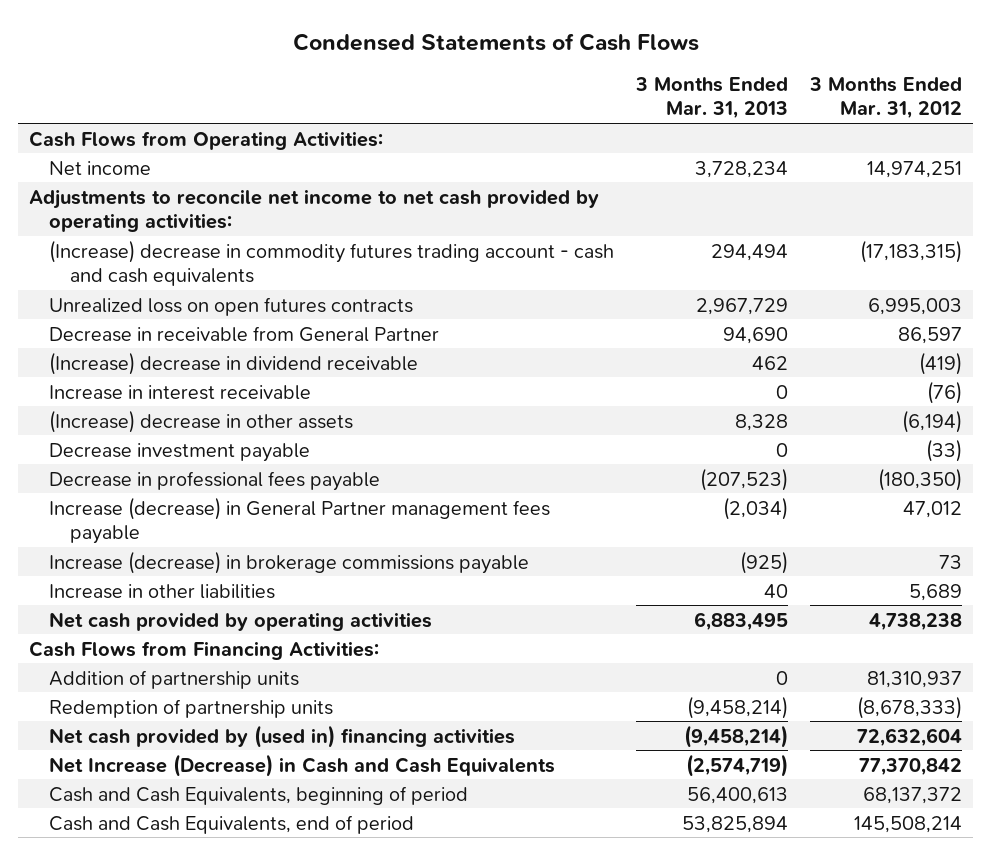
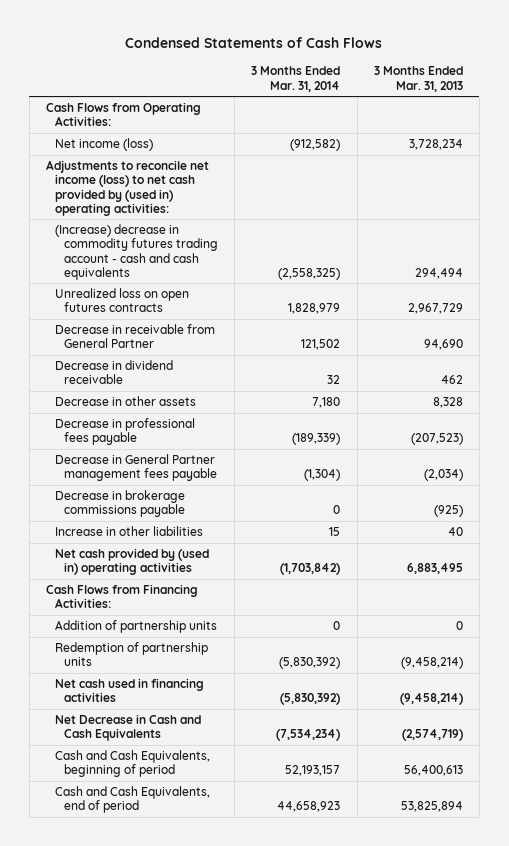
[809,77,963,120] 3 Months Ended Mar. 31, 2012 -> none
none -> [251,66,341,92] 3 Months Ended Mar. 31, 2014
[49,160,152,175] Net income -> [55,138,154,152] Net income (loss)
[29,188,600,232] Adjustments to reconcile net income to net cash provided by operating activities: -> [45,160,209,216] Adjustments to reconcile net income (loss) to net cash provided by (used in) operating activities:
[49,384,312,400] Increase in interest receivable -> none
[49,442,311,462] Decrease investment payable -> none
[49,351,419,375] (Increase) decrease in dividend receivable -> [55,360,174,385] Decrease in dividend receivable
[49,409,354,433] (Increase) decrease in other assets -> [55,396,197,407] Decrease in other assets
[49,496,551,544] Increase (decrease) in General Partner management fees payable -> [55,454,218,482] Decrease in General Partner management fees payable
[49,550,530,574] Increase (decrease) in brokerage commissions payable -> [55,490,186,518] Decrease in brokerage commissions payable
[49,611,433,631] Net cash provided by operating activities -> [55,548,210,576] Net cash provided by (used in) operating activities
[49,724,516,748] Net cash provided by (used in) financing activities -> [55,678,205,703] Net cash used in financing activities
[49,753,556,777] Net Increase (Decrease) in Cash and Cash Equivalents -> [55,714,202,742] Net Decrease in Cash and Cash Equivalents

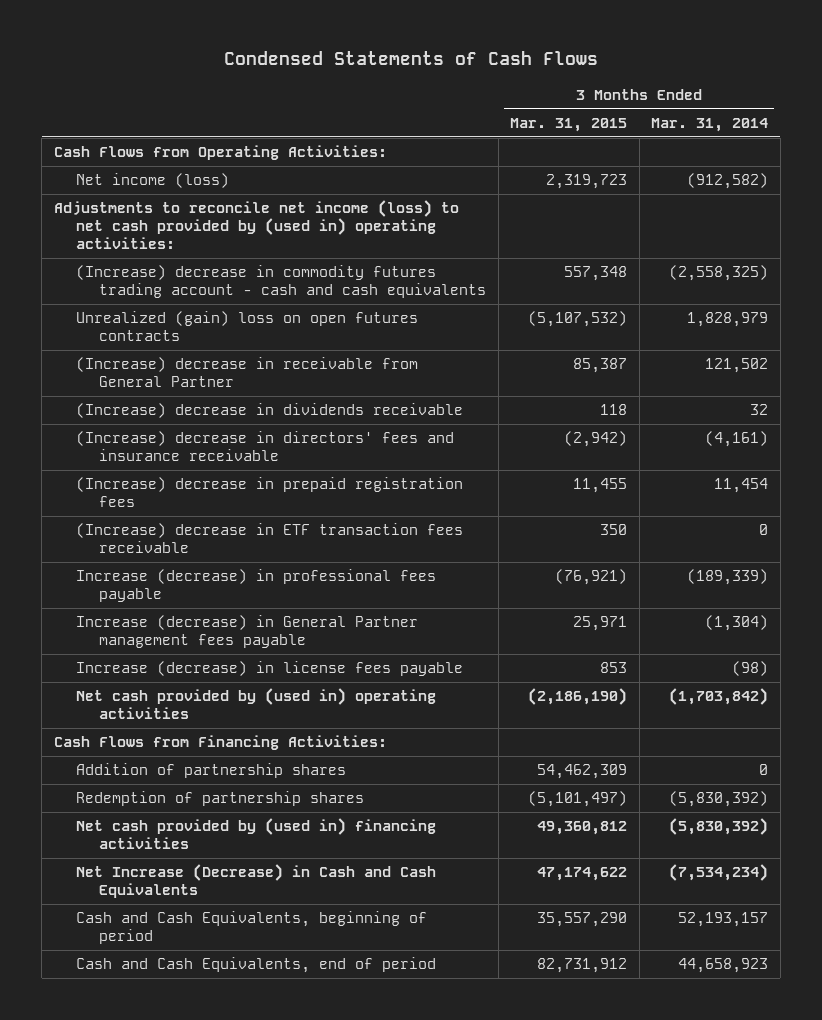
[373,66,463,92] 3 Months Ended Mar. 31, 2013 -> none
none -> [510,118,628,133] Mar. 31, 2015
[55,396,197,407] Decrease in other assets -> none
[55,490,186,518] Decrease in brokerage commissions payable -> none
[55,526,204,537] Increase in other liabilities -> none
[55,288,190,313] Unrealized loss on open futures contracts -> [76,311,419,342] Unrealized (gain) loss on open futures contracts
[55,324,216,349] Decrease in receivable from General Partner -> [76,357,419,388] (Increase) decrease in receivable from General Partner
[55,360,174,385] Decrease in dividend receivable -> [76,403,464,419] (Increase) decrease in dividends receivable
none -> [76,431,455,462] (Increase) decrease in directors' fees and insurance receivable
none -> [76,477,464,508] (Increase) decrease in prepaid registration fees
none -> [76,523,464,554] (Increase) decrease in ETF transaction fees receivable
[55,418,196,446] Decrease in professional fees payable -> [76,569,437,603] Increase (decrease) in professional fees payable
[55,454,218,482] Decrease in General Partner management fees payable -> [76,615,419,649] Increase (decrease) in General Partner management fees payable
none -> [76,661,464,677] Increase (decrease) in license fees payable
[55,620,218,634] Addition of partnership units -> [76,763,347,779] Addition of partnership shares
[55,642,209,667] Redemption of partnership units -> [76,791,365,807] Redemption of partnership shares
[55,678,205,703] Net cash used in financing activities -> [76,818,437,850] Net cash provided by (used in) financing activities
[55,714,202,742] Net Decrease in Cash and Cash Equivalents -> [76,864,437,899] Net Increase (Decrease) in Cash and Cash Equivalents

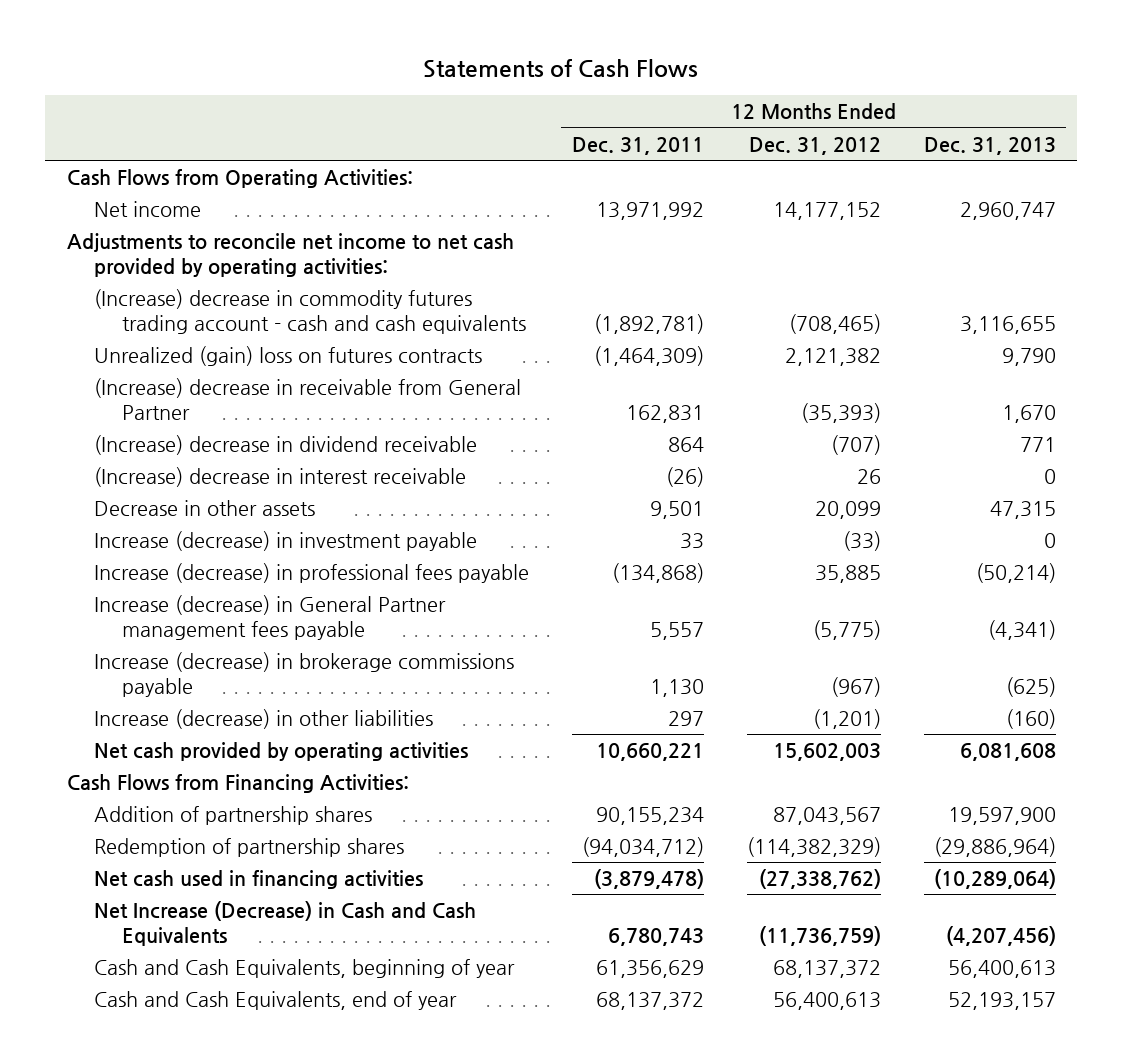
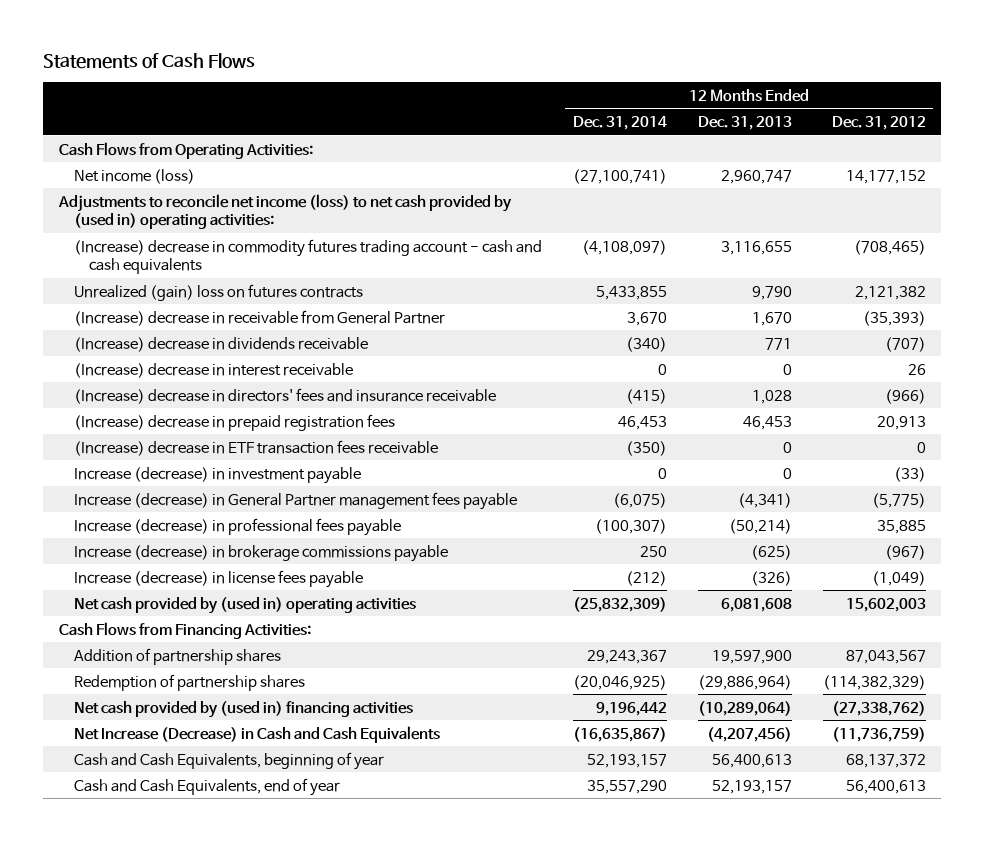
[572,136,705,155] Dec. 31, 2011 -> none
none -> [572,115,667,130] Dec. 31, 2014
[94,201,202,218] Net income -> [74,168,196,184] Net income (loss)
[66,233,514,277] Adjustments to reconcile net income to net cash provided by operating activities: -> [57,193,512,230] Adjustments to reconcile net income (loss) to net cash provided by (used in) operating activities:
[94,435,478,456] (Increase) decrease in dividend receivable -> [74,336,369,352] (Increase) decrease in dividends receivable
[94,500,316,517] Decrease in other assets -> none
none -> [74,387,497,404] (Increase) decrease in directors' fees and insurance receivable
none -> [74,413,396,431] (Increase) decrease in prepaid registration fees
none -> [74,439,439,456] (Increase) decrease in ETF transaction fees receivable
[94,563,530,584] Increase (decrease) in professional fees payable -> [74,517,402,536] Increase (decrease) in professional fees payable
[94,709,434,730] Increase (decrease) in other liabilities -> none
none -> [74,569,364,588] Increase (decrease) in license fees payable
[94,742,469,762] Net cash provided by operating activities -> [74,596,417,614] Net cash provided by (used in) operating activities
[94,870,424,890] Net cash used in financing activities -> [74,700,414,718] Net cash provided by (used in) financing activities

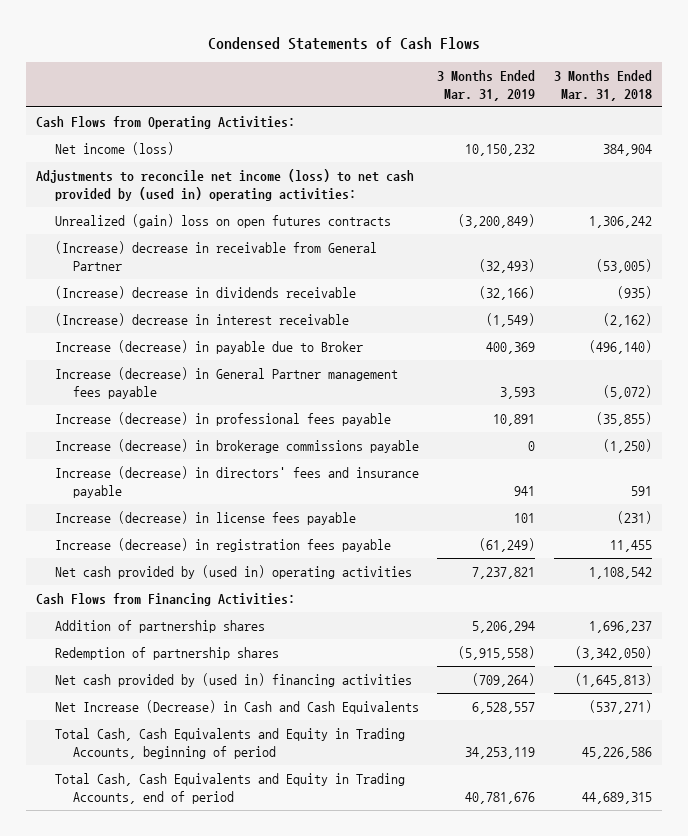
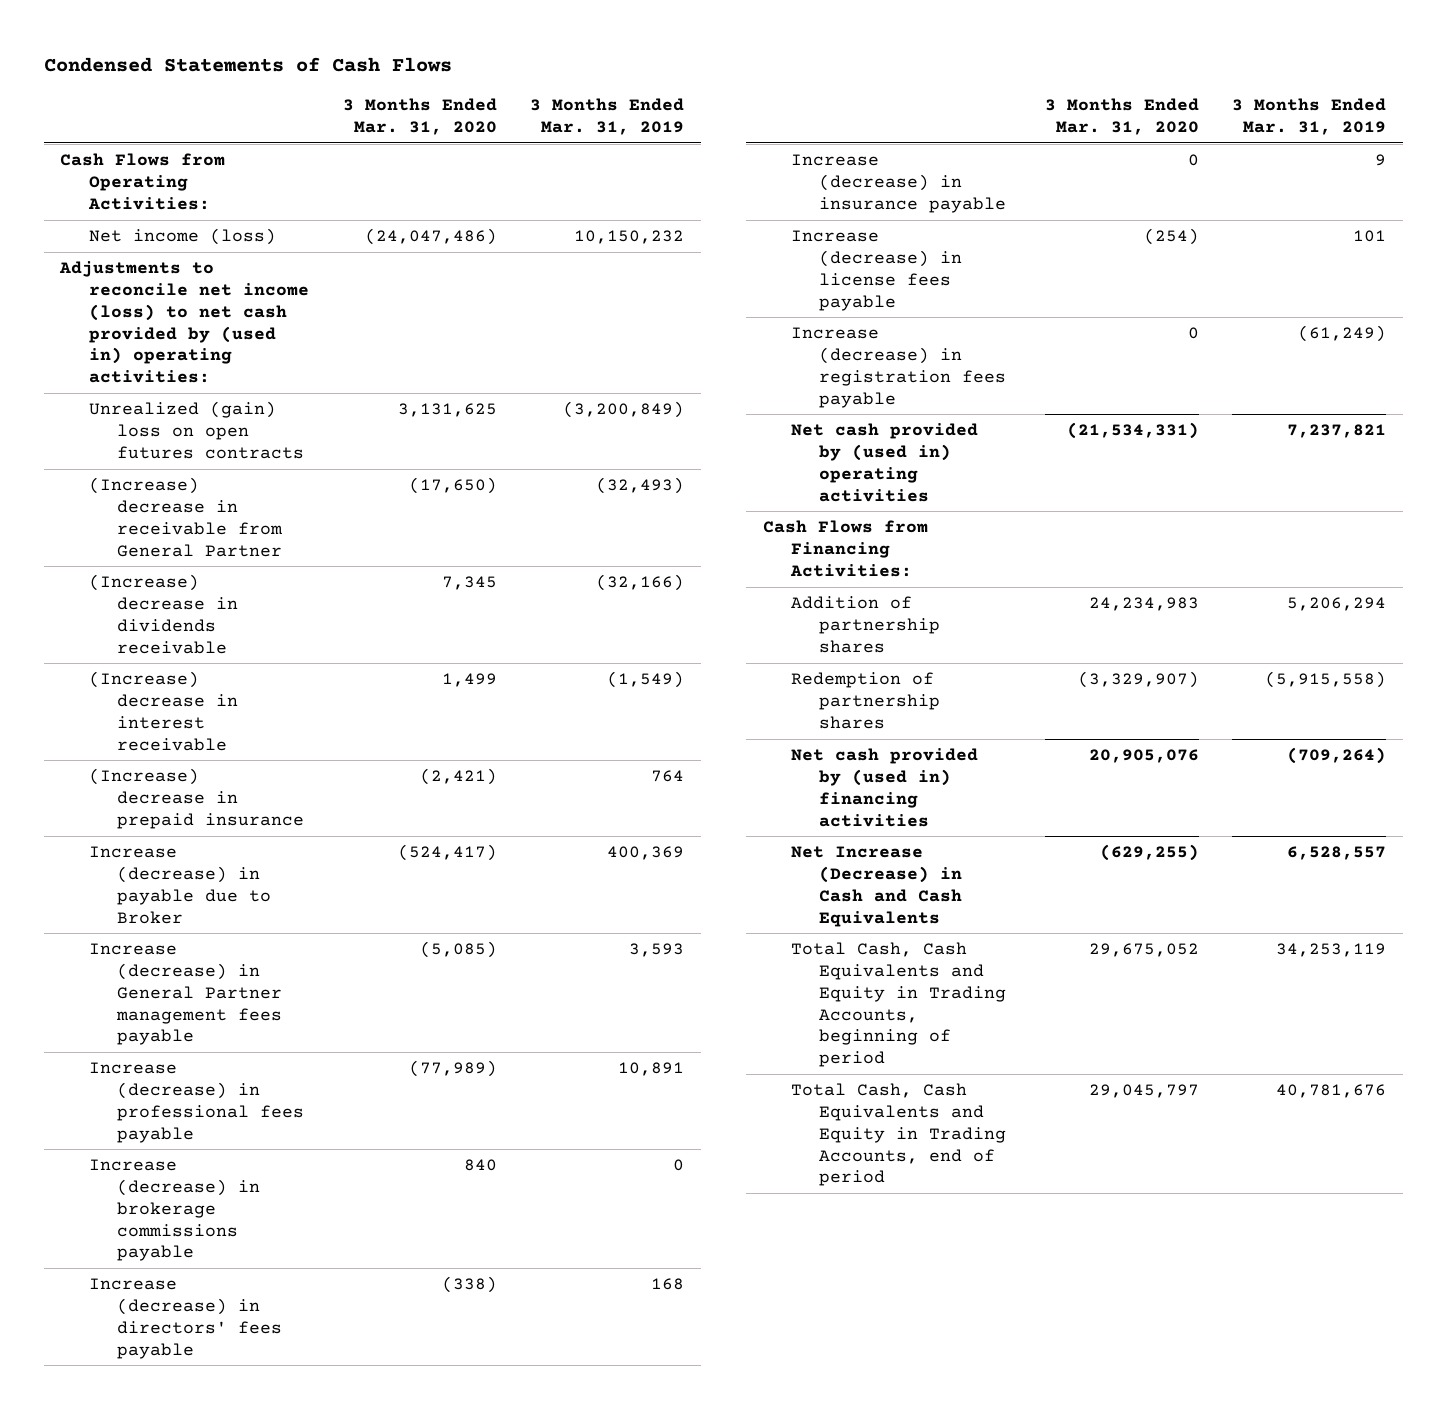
[554,70,653,101] 3 Months Ended Mar. 31, 2018 -> none
none -> [342,98,497,136] 3 Months Ended Mar. 31, 2020
none -> [88,768,305,829] (Increase) decrease in prepaid insurance
[54,466,419,498] Increase (decrease) in directors' fees and insurance payable -> [88,1278,283,1359] Increase (decrease) in directors' fees payable
[514,485,536,496] 941 -> [651,1278,685,1291] 168
none -> [790,154,1007,213] Increase (decrease) in insurance payable

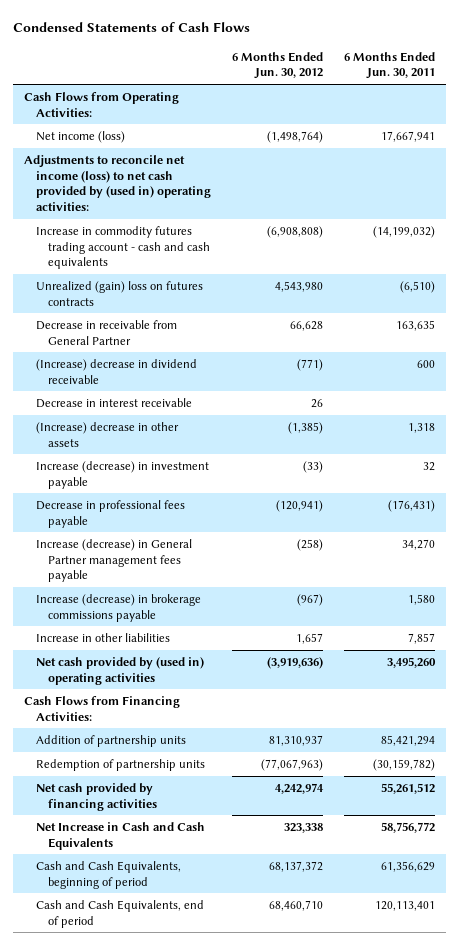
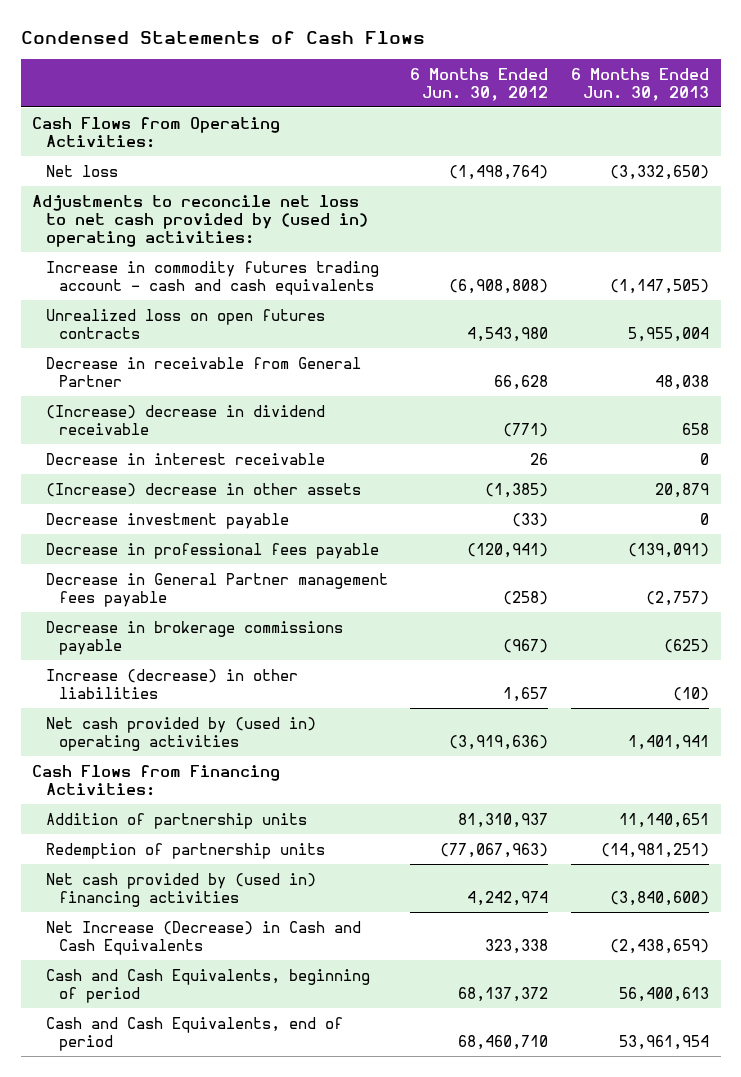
[344,51,436,80] 6 Months Ended Jun. 30, 2011 -> none
none -> [571,67,710,101] 6 Months Ended Jun. 30, 2013
[35,130,125,143] Net income (loss) -> [45,164,118,177] Net loss
[23,154,211,212] Adjustments to reconcile net income (loss) to net cash provided by (used in) operating activities: -> [32,194,368,247] Adjustments to reconcile net loss to net cash provided by (used in) operating activities:
[35,280,203,306] Unrealized (gain) loss on futures contracts -> [45,308,325,339] Unrealized loss on open futures contracts
[35,460,209,489] Increase (decrease) in investment payable -> [45,512,289,529] Decrease investment payable
[35,538,192,583] Increase (decrease) in General Partner management fees payable -> [45,572,388,607] Decrease in General Partner management fees payable
[35,593,201,622] Increase (decrease) in brokerage commissions payable -> [45,620,343,655] Decrease in brokerage commissions payable
[35,632,170,642] Increase in other liabilities -> [45,668,298,699] Increase (decrease) in other liabilities
[35,782,158,811] Net cash provided by financing activities -> [45,872,316,907] Net cash provided by (used in) financing activities
[35,821,205,850] Net Increase in Cash and Cash Equivalents -> [45,920,361,955] Net Increase (Decrease) in Cash and Cash Equivalents

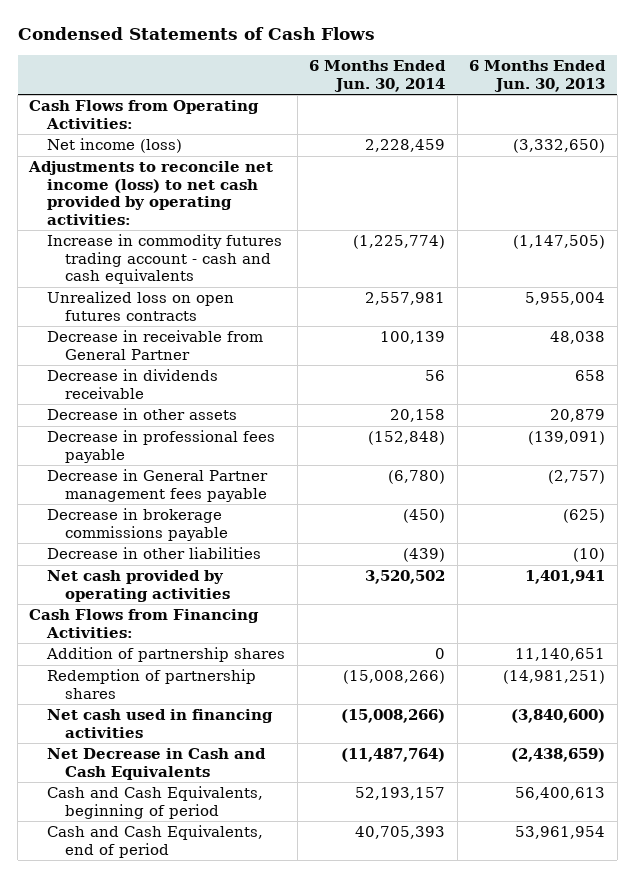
[410,67,549,101] 6 Months Ended Jun. 30, 2012 -> none
none -> [309,60,447,92] 6 Months Ended Jun. 30, 2014
[45,164,118,177] Net loss -> [47,138,183,154] Net income (loss)
[32,194,368,247] Adjustments to reconcile net loss to net cash provided by (used in) operating activities: -> [28,161,274,225] Adjustments to reconcile net income (loss) to net cash provided by operating activities:
[45,452,325,465] Decrease in interest receivable -> none
[45,512,289,529] Decrease investment payable -> none
[45,404,325,435] (Increase) decrease in dividend receivable -> [47,369,219,399] Decrease in dividends receivable
[45,482,361,497] (Increase) decrease in other assets -> [47,408,238,421] Decrease in other assets
[45,668,298,699] Increase (decrease) in other liabilities -> [47,547,262,560] Decrease in other liabilities
[45,716,316,751] Net cash provided by (used in) operating activities -> [47,570,231,602] Net cash provided by operating activities
[45,812,307,829] Addition of partnership units -> [46,647,286,663] Addition of partnership shares
[45,842,325,859] Redemption of partnership units -> [47,669,257,699] Redemption of partnership shares
[45,872,316,907] Net cash provided by (used in) financing activities -> [47,709,274,738] Net cash used in financing activities
[45,920,361,955] Net Increase (Decrease) in Cash and Cash Equivalents -> [47,748,267,780] Net Decrease in Cash and Cash Equivalents

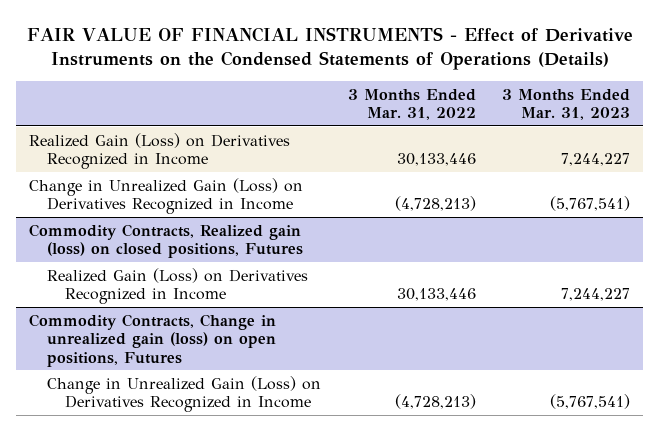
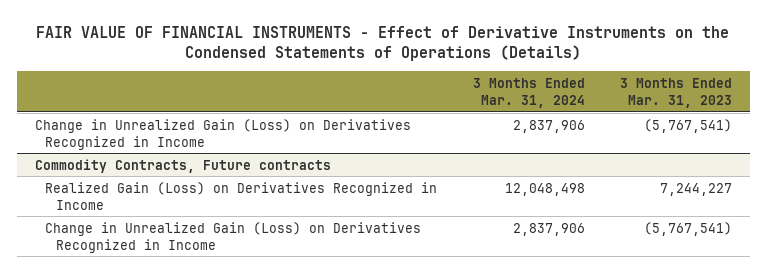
[347,88,476,121] 3 Months Ended Mar. 31, 2022 -> none
none -> [472,77,585,108] 3 Months Ended Mar. 31, 2024
[29,132,291,170] Realized Gain (Loss) on Derivatives Recognized in Income -> none
[29,223,304,259] Commodity Contracts, Realized gain (loss) on closed positions, Futures -> none
none -> [34,158,331,173] Commodity Contracts, Future contracts
[29,313,277,367] Commodity Contracts, Change in unrealized gain (loss) on open positions, Futures -> none

